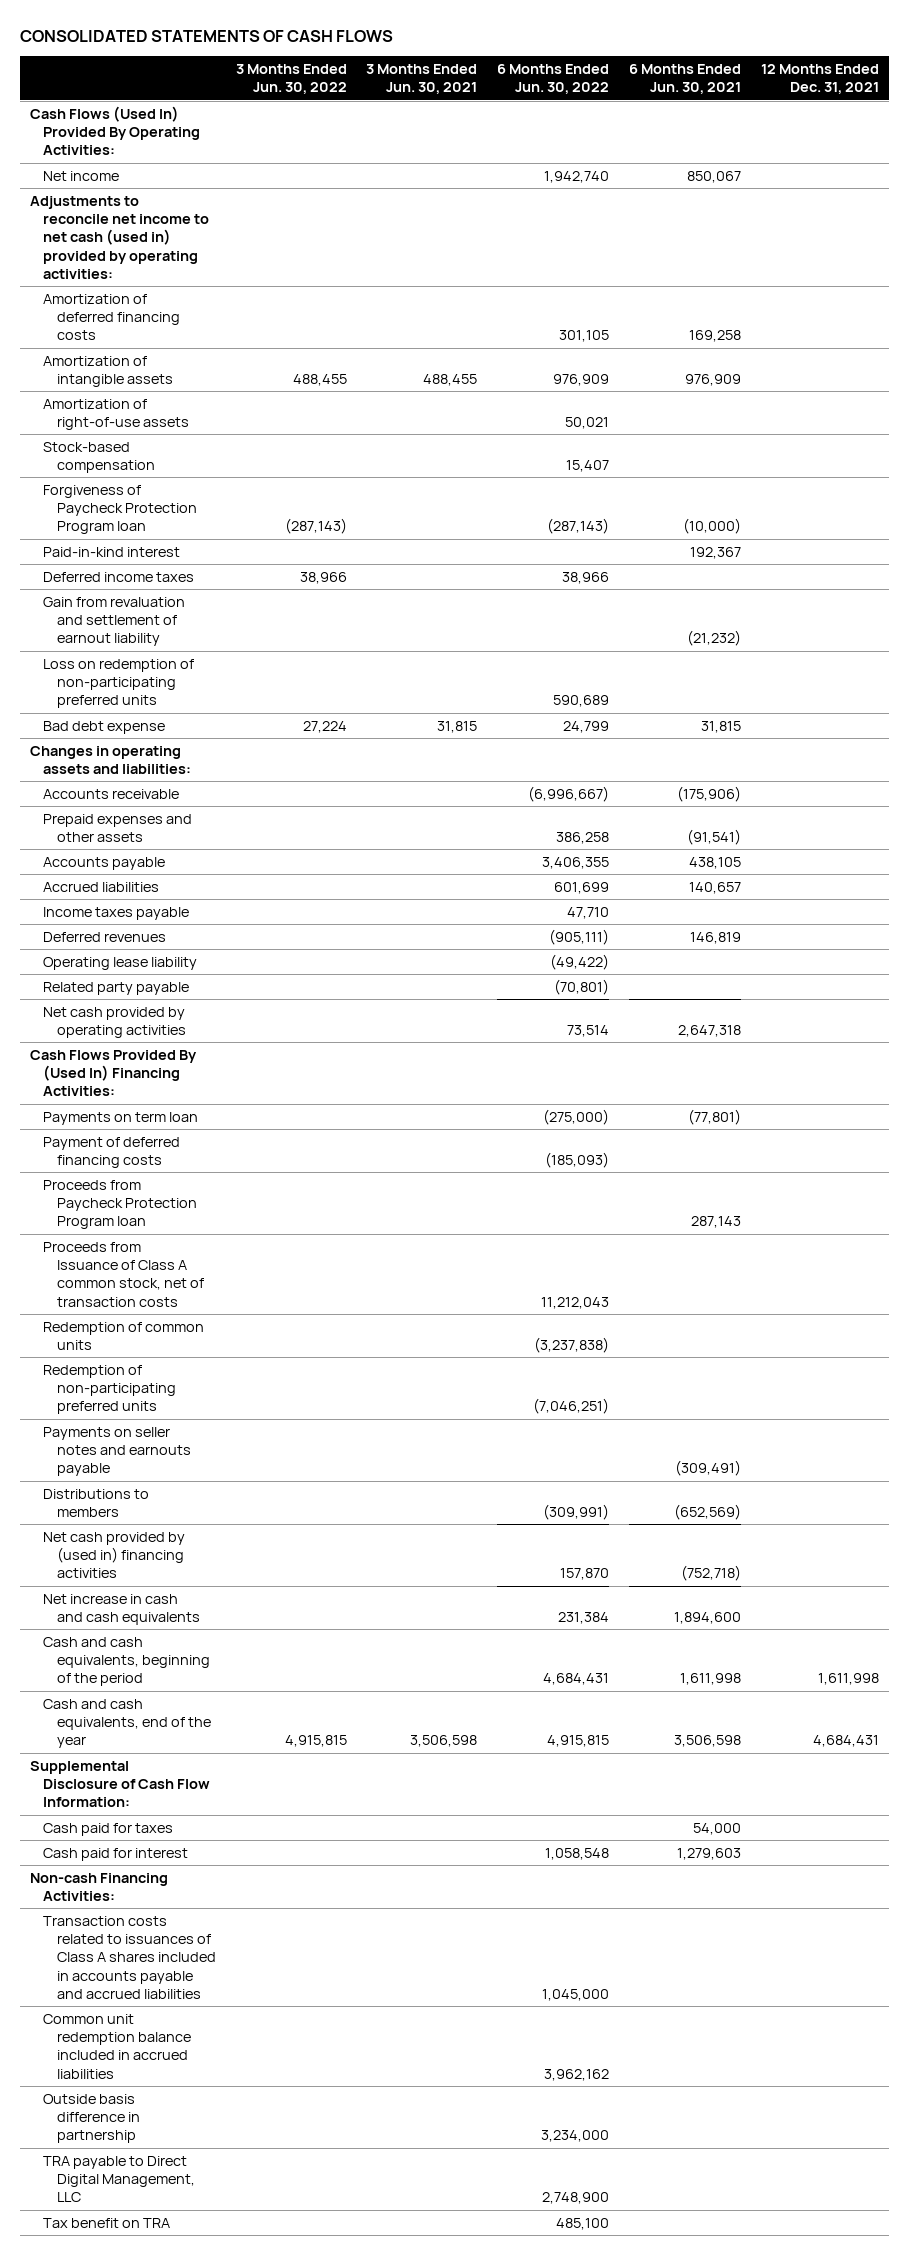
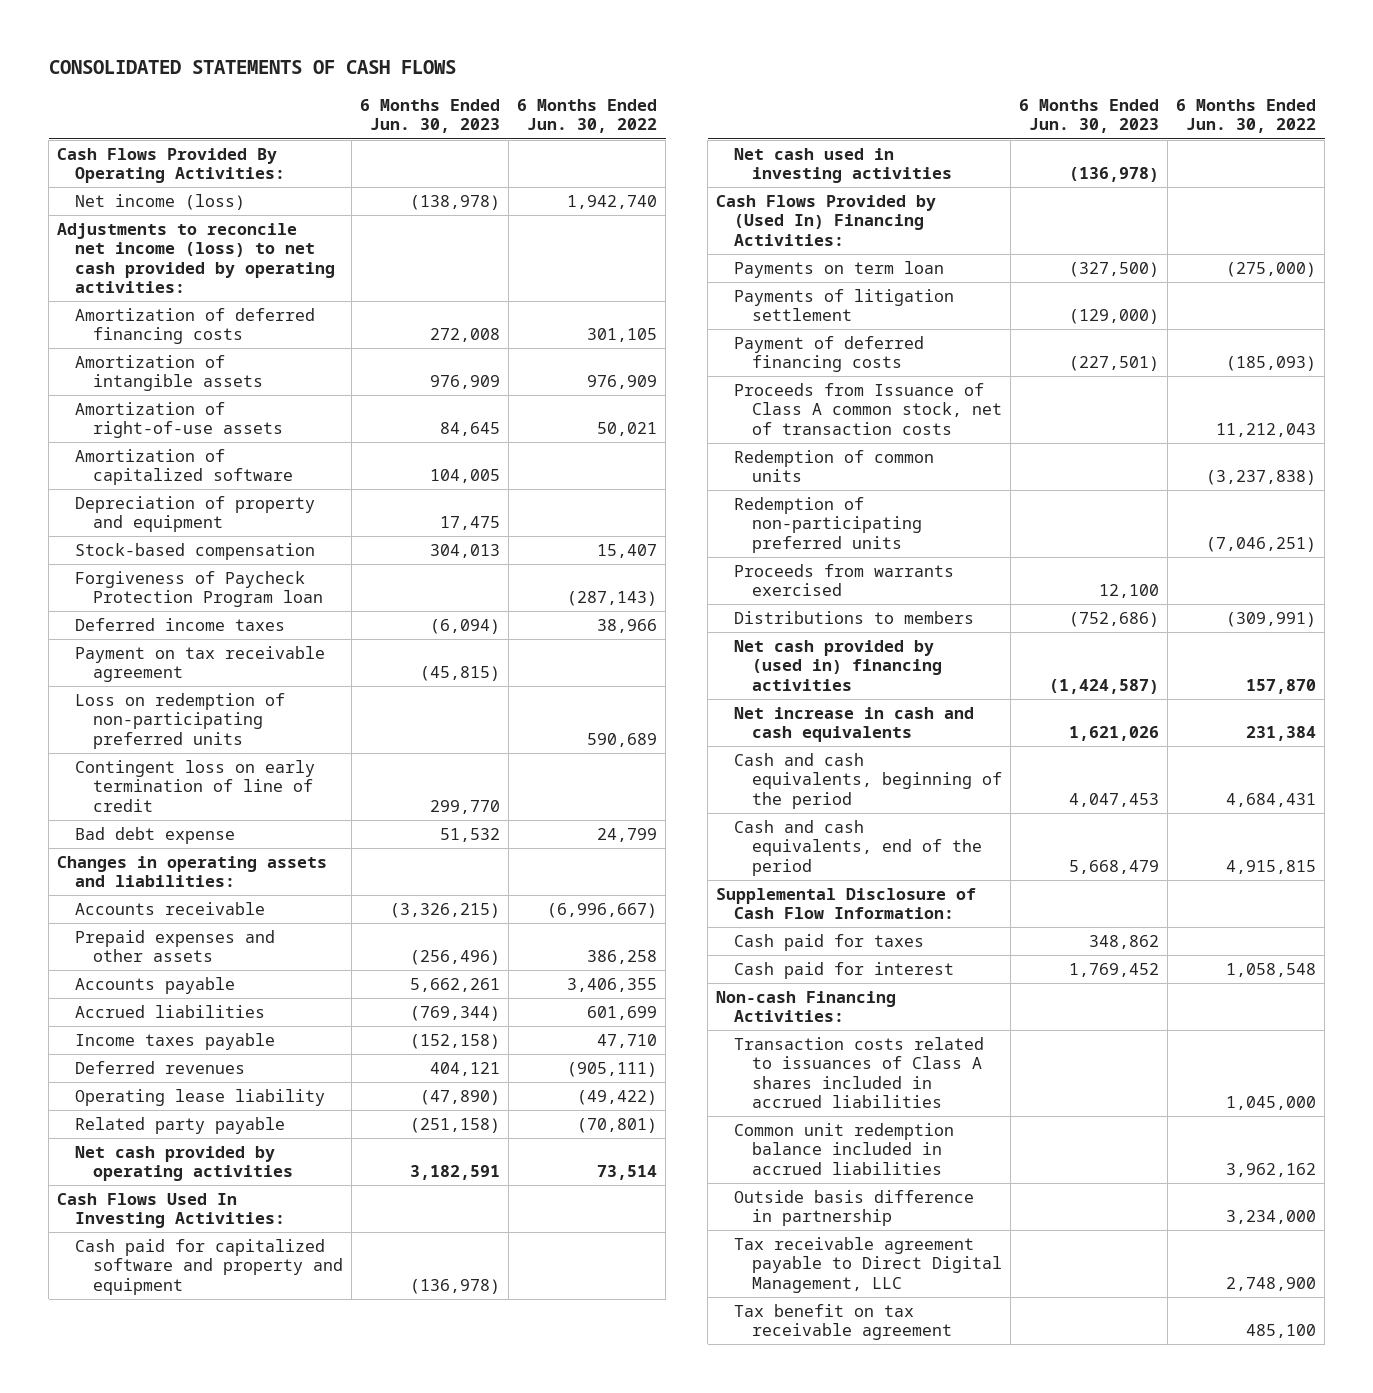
[235,63,347,95] 3 Months Ended Jun. 30, 2022 -> none
[366,63,478,95] 3 Months Ended Jun. 30, 2021 -> none
[629,63,742,95] 6 Months Ended Jun. 30, 2021 -> none
[761,63,880,95] 12 Months Ended Dec. 31, 2021 -> none
none -> [360,99,501,134] 6 Months Ended Jun. 30, 2023
[29,105,201,156] Cash Flows (Used In) Provided By Operating Activities: -> [57,148,286,184] Cash Flows Provided By Operating Activities:
[43,170,120,181] Net income -> [75,194,246,211] Net income (loss)
[29,195,210,279] Adjustments to reconcile net income to net cash (used in) provided by operating activities: -> [57,223,336,294] Adjustments to reconcile net income (loss) to net cash provided by operating activities:
none -> [75,449,294,486] Amortization of capitalized software
none -> [75,496,316,533] Depreciation of property and equipment
[43,546,181,557] Paid-in-kind interest -> none
[43,596,186,647] Gain from revaluation and settlement of earnout liability -> none
none -> [75,646,326,683] Payment on tax receivable agreement
none -> [75,760,316,812] Contingent loss on early termination of line of credit
none -> [57,1193,286,1229] Cash Flows Used In Investing Activities:
none -> [75,1239,344,1295] Cash paid for capitalized software and property and equipment
none -> [734,148,953,184] Net cash used in investing activities
[29,1049,197,1097] Cash Flows Provided By (Used In) Financing Activities: -> [716,195,937,246] Cash Flows Provided by (Used In) Financing Activities:
none -> [734,289,955,322] Payments of litigation settlement
[43,1179,197,1230] Proceeds from Paycheck Protection Program loan -> none
[43,1426,191,1477] Payments on seller notes and earnouts payable -> none
none -> [734,564,955,597] Proceeds from warrants exercised
[43,1698,211,1749] Cash and cash equivalents, end of the year -> [734,820,983,876] Cash and cash equivalents, end of the period
[43,1915,216,1999] Transaction costs related to issuances of Class A shares included in accounts payable and accrued liabilities -> [734,1037,985,1109] Transaction costs related to issuances of Class A shares included in accrued liabilities
[43,2155,195,2203] TRA payable to Direct Digital Management, LLC -> [734,1237,1003,1293] Tax receivable agreement payable to Direct Digital Management, LLC
[43,2217,171,2228] Tax benefit on TRA -> [734,1304,953,1341] Tax benefit on tax receivable agreement

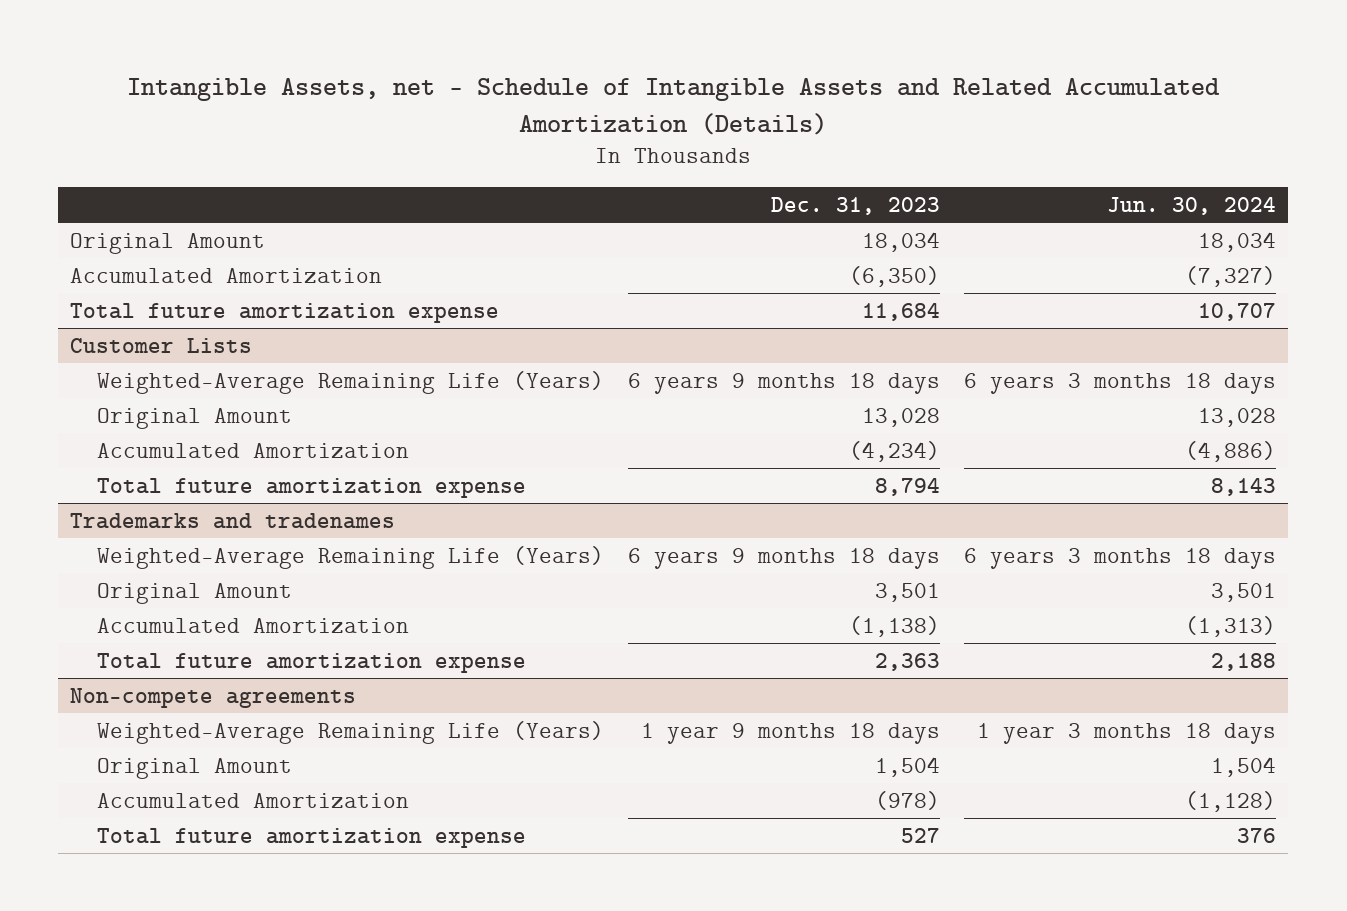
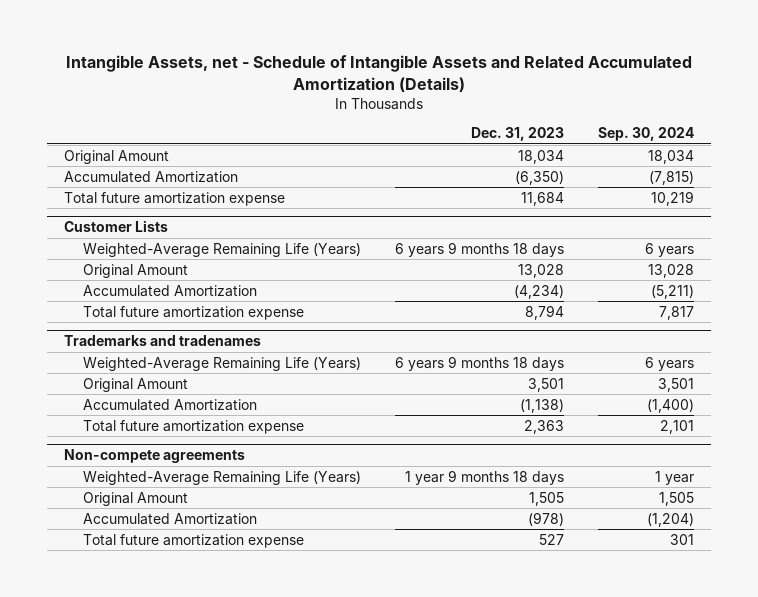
[1107,196,1277,215] Jun. 30, 2024 -> none
none -> [597,127,694,142] Sep. 30, 2024
[875,756,941,777] 1,504 -> [528,491,564,506] 1,505

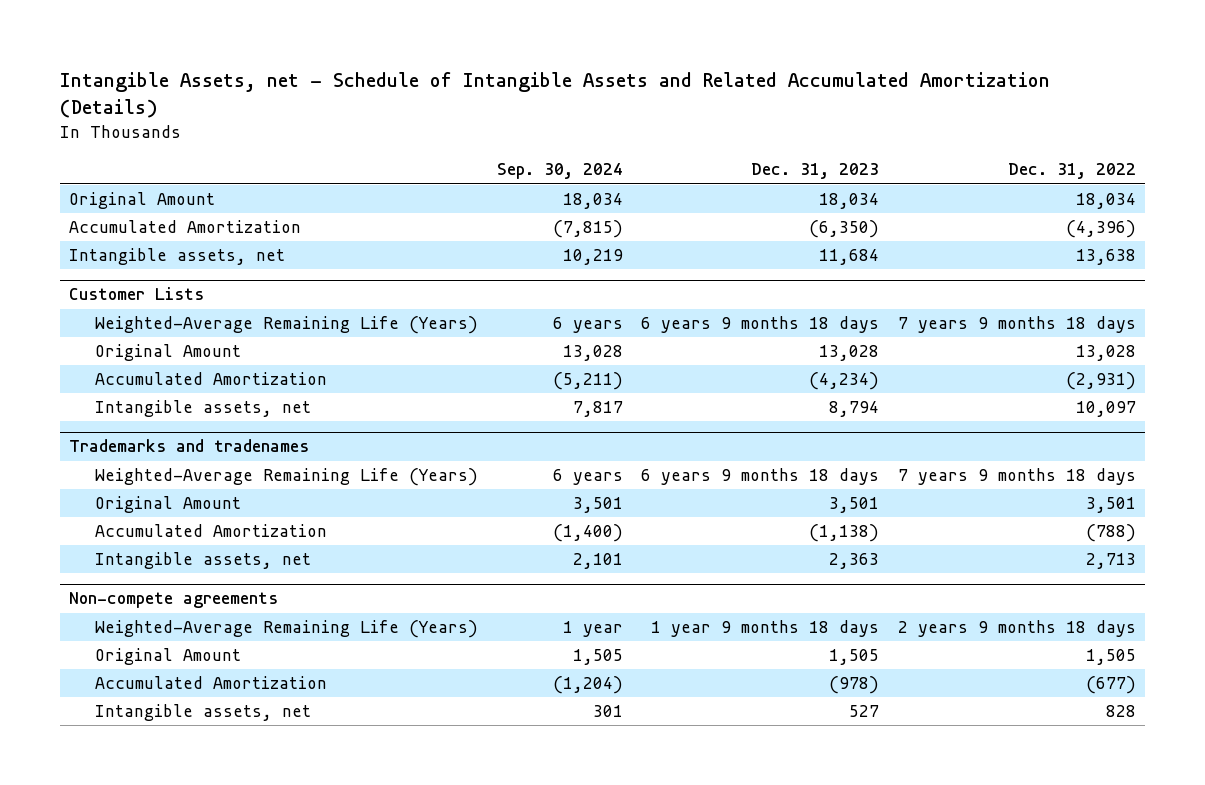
none -> [1008,163,1137,180] Dec. 31, 2022
[63,191,285,206] Total future amortization expense -> [69,248,286,266] Intangible assets, net
[82,305,304,320] Total future amortization expense -> [94,400,311,418] Intangible assets, net
[82,419,304,434] Total future amortization expense -> [94,552,311,570] Intangible assets, net
[82,533,304,548] Total future amortization expense -> [94,704,311,722] Intangible assets, net

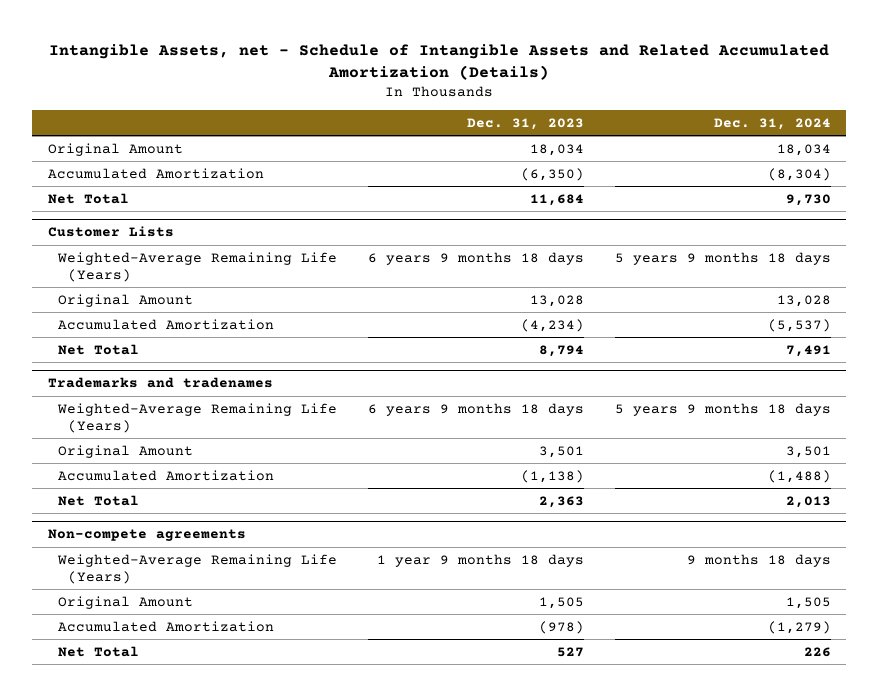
[496,163,623,180] Sep. 30, 2024 -> none
[1008,163,1137,180] Dec. 31, 2022 -> none
none -> [713,117,831,130] Dec. 31, 2024
[69,248,286,266] Intangible assets, net -> [47,192,129,204] Net Total
[94,400,311,418] Intangible assets, net -> [58,343,140,355] Net Total
[94,552,311,570] Intangible assets, net -> [58,494,140,506] Net Total
[94,704,311,722] Intangible assets, net -> [58,645,140,657] Net Total

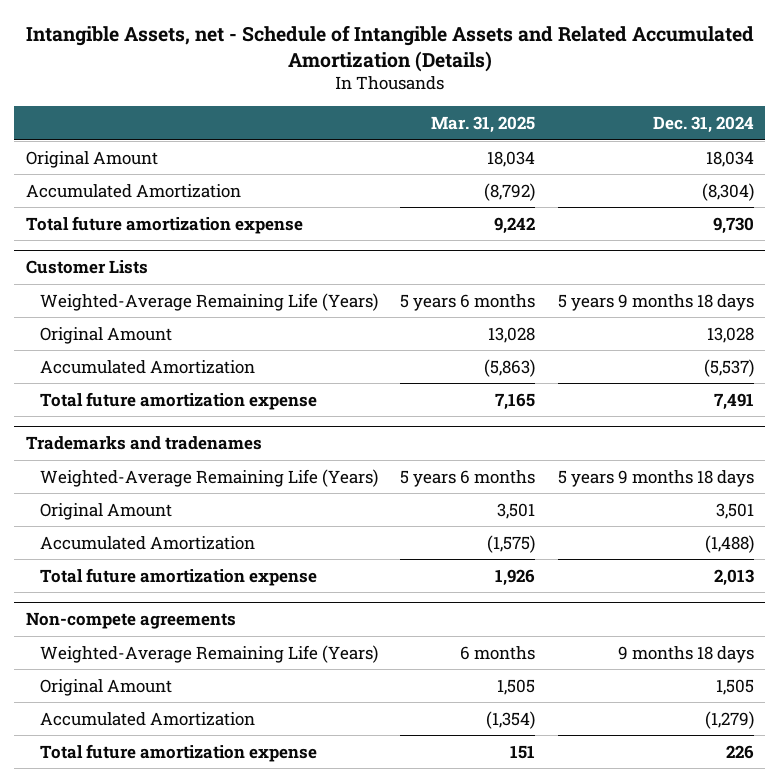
[466,117,584,130] Dec. 31, 2023 -> none
none -> [431,116,536,134] Mar. 31, 2025
[47,192,129,204] Net Total -> [25,215,303,234] Total future amortization expense
[58,343,140,355] Net Total -> [39,391,317,410] Total future amortization expense
[58,494,140,506] Net Total -> [39,567,317,586] Total future amortization expense
[58,645,140,657] Net Total -> [39,743,317,762] Total future amortization expense

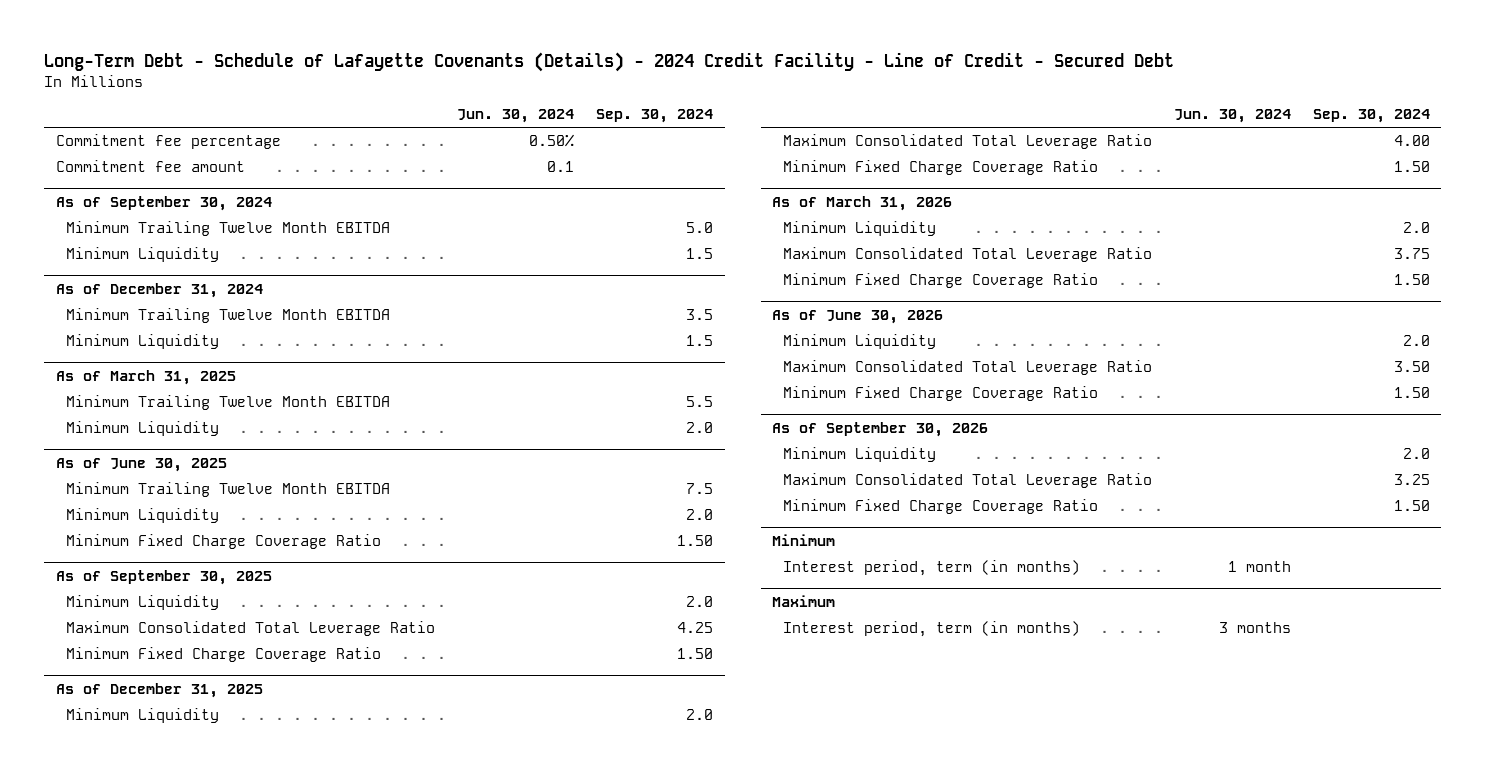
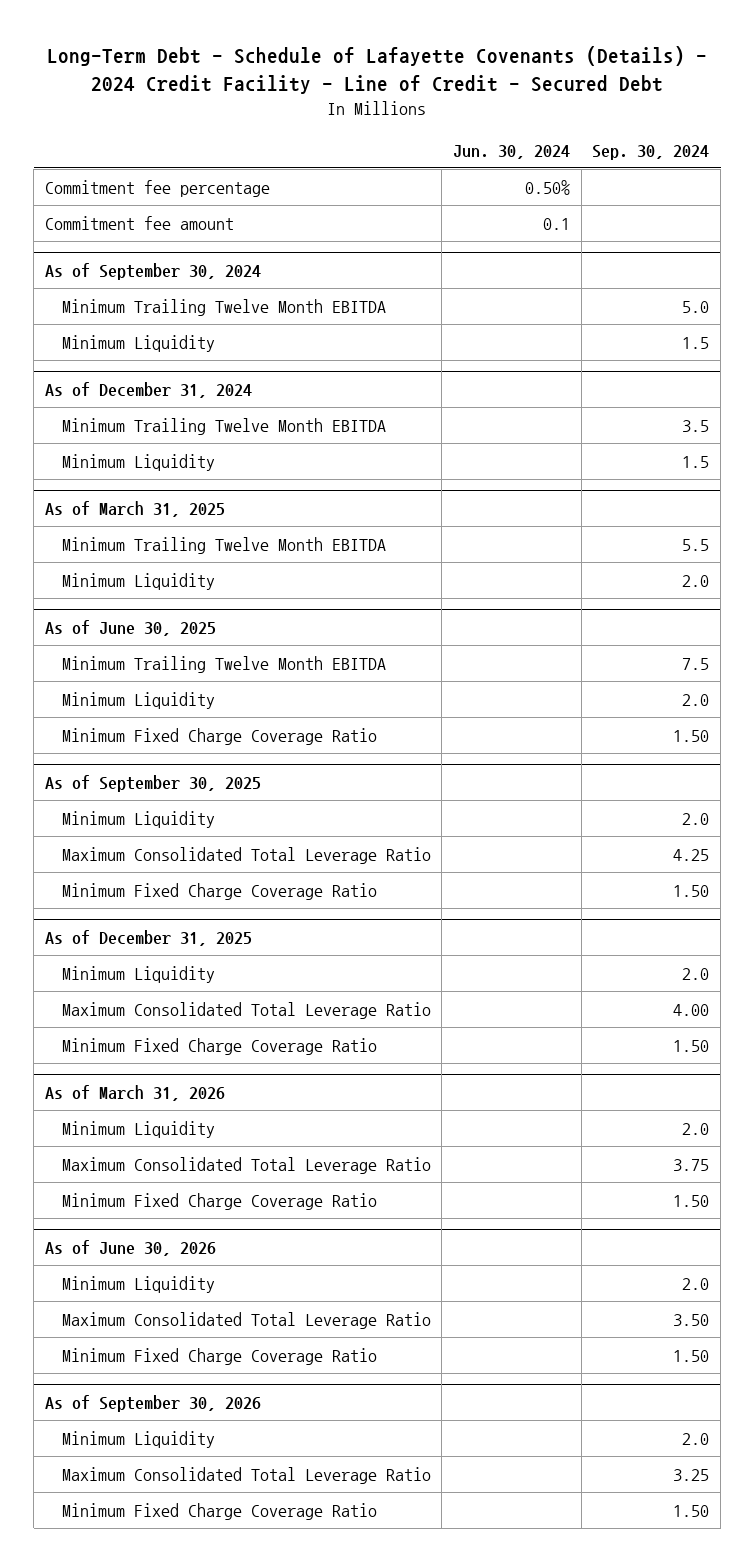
[772,533,836,546] Minimum -> none
[782,559,1080,576] Interest period, term (in months) -> none
[772,594,836,607] Maximum -> none
[782,620,1080,637] Interest period, term (in months) -> none

